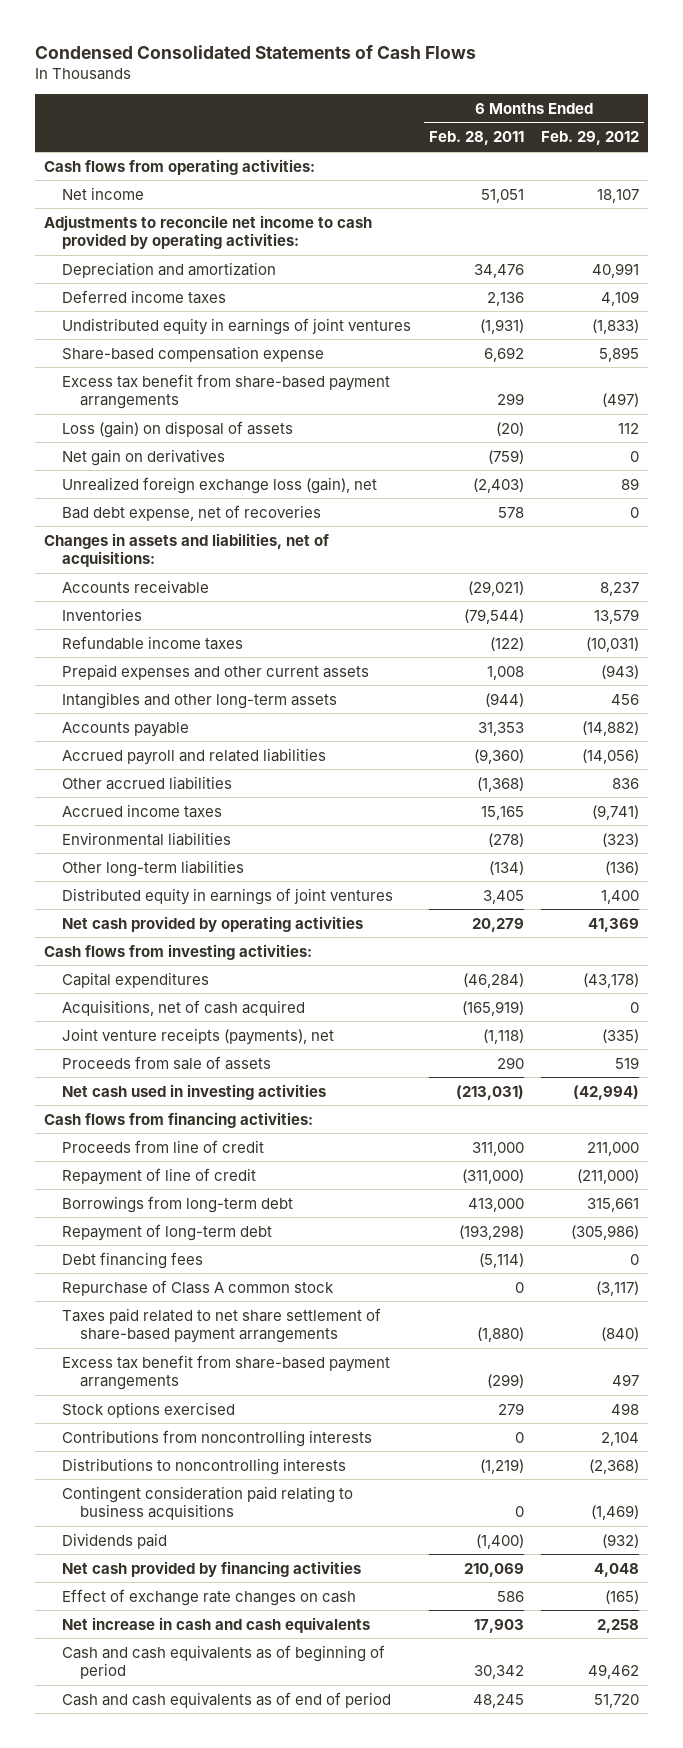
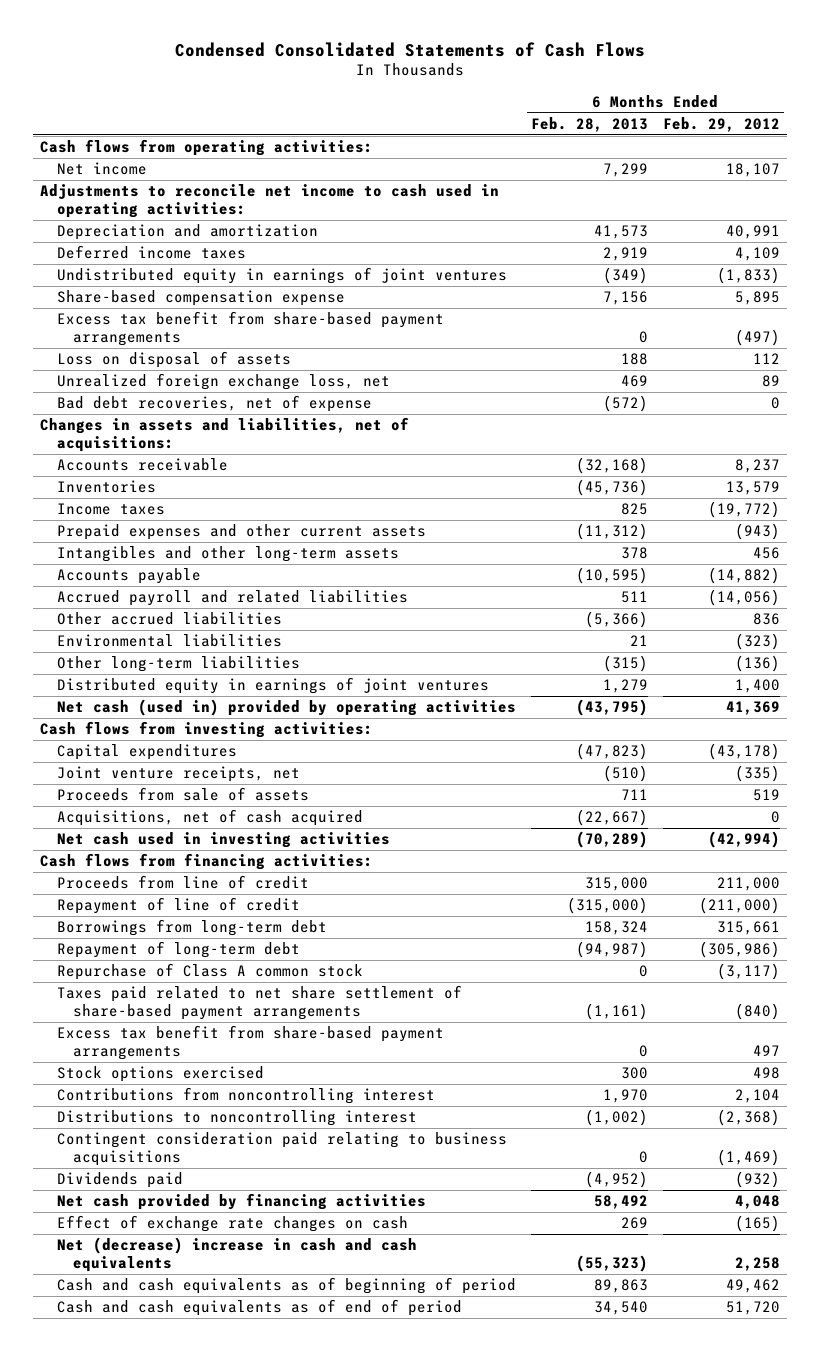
[428,131,524,146] Feb. 28, 2011 -> none
none -> [530,116,648,132] Feb. 28, 2013
[43,214,372,249] Adjustments to reconcile net income to cash provided by operating activities: -> [40,184,500,219] Adjustments to reconcile net income to cash used in operating activities:
[61,448,225,466] Net gain on derivatives -> none
[61,420,293,438] Loss (gain) on disposal of assets -> [56,351,291,369] Loss on disposal of assets
[61,476,377,494] Unrealized foreign exchange loss (gain), net -> [56,373,390,391] Unrealized foreign exchange loss, net
[61,504,321,521] Bad debt expense, net of recoveries -> [56,395,372,413] Bad debt recoveries, net of expense
[61,635,243,650] Refundable income taxes -> [56,503,165,516] Income taxes
[586,636,640,652] (10,031) -> [707,501,780,519] (19,772)
[61,803,222,818] Accrued income taxes -> none
[61,915,363,932] Net cash provided by operating activities -> [56,699,516,717] Net cash (used in) provided by operating activities
[61,1027,334,1045] Joint venture receipts (payments), net -> [56,766,300,783] Joint venture receipts, net
[61,999,305,1016] Acquisitions, net of cash acquired -> [56,809,363,827] Acquisitions, net of cash acquired
[61,1251,203,1269] Debt financing fees -> none
[61,1429,372,1447] Contributions from noncontrolling interests -> [56,1087,435,1105] Contributions from noncontrolling interest
[61,1457,346,1475] Distributions to noncontrolling interests -> [56,1110,417,1127] Distributions to noncontrolling interest
[61,1616,370,1633] Net increase in cash and cash equivalents -> [56,1237,417,1273] Net (decrease) increase in cash and cash equivalents

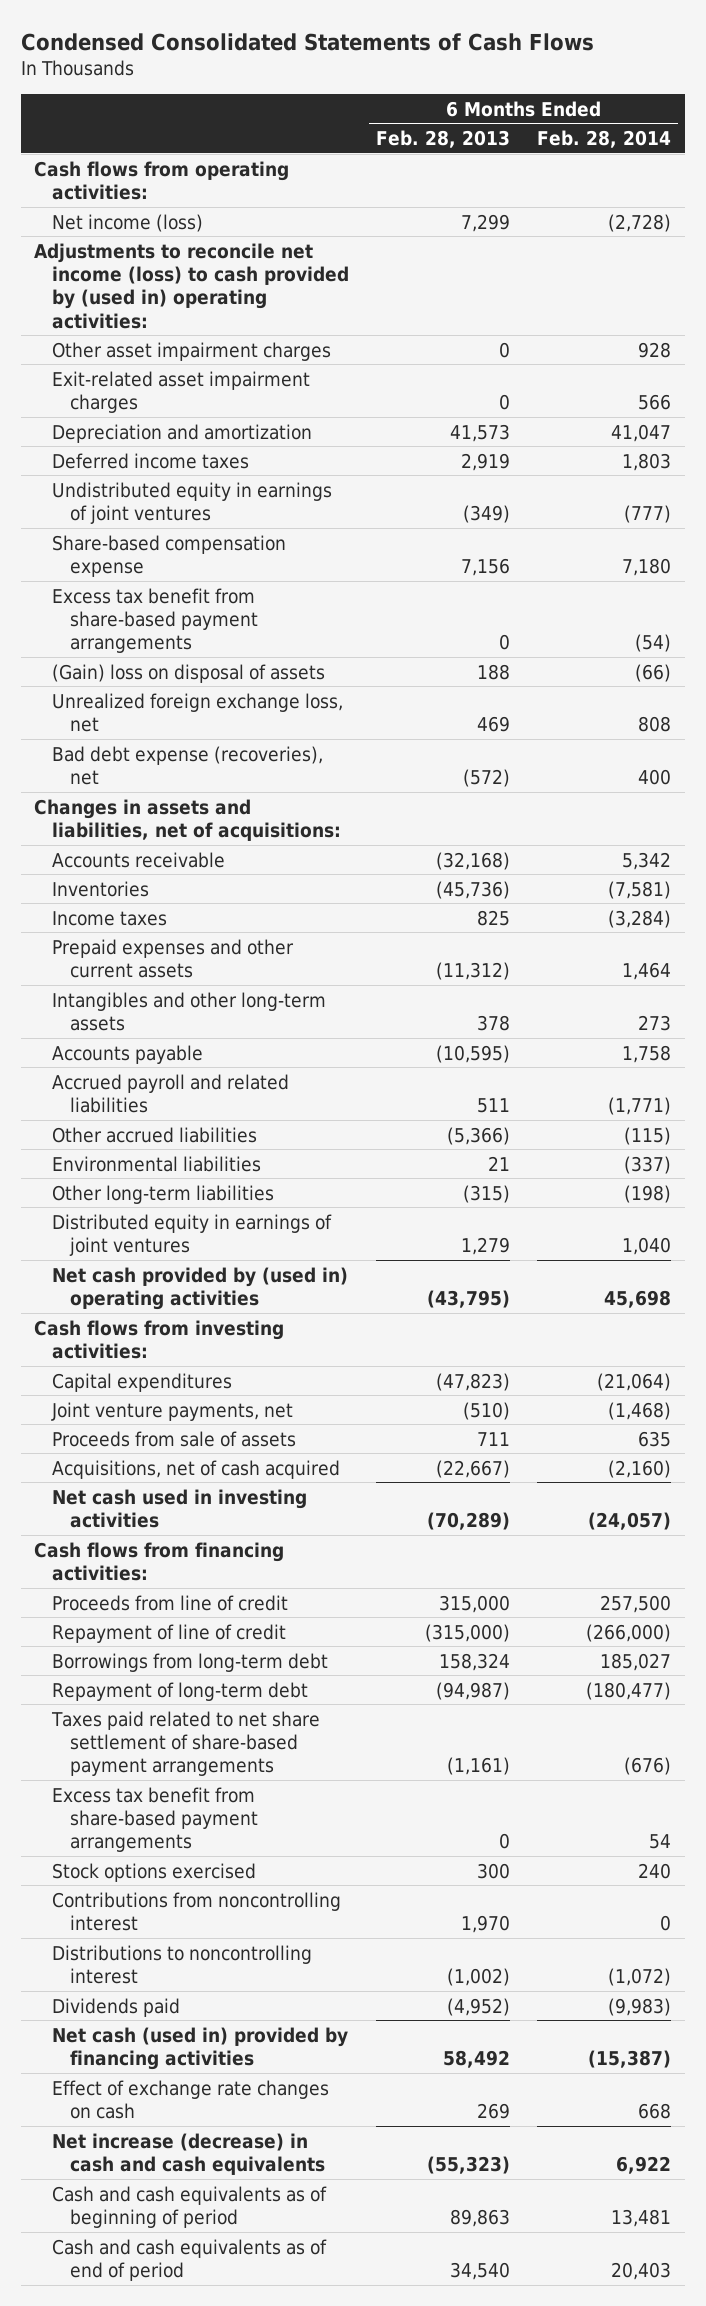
[662,116,780,132] Feb. 29, 2012 -> none
none -> [537,130,672,149] Feb. 28, 2014
[56,162,147,176] Net income -> [52,213,204,232] Net income (loss)
[40,184,500,219] Adjustments to reconcile net income to cash used in operating activities: -> [34,242,350,329] Adjustments to reconcile net income (loss) to cash provided by (used in) operating activities:
none -> [52,341,332,361] Other asset impairment charges
none -> [52,370,311,413] Exit-related asset impairment charges
[56,351,291,369] Loss on disposal of assets -> [52,663,326,683] (Gain) loss on disposal of assets
[56,395,372,413] Bad debt recoveries, net of expense -> [52,745,324,785] Bad debt expense (recoveries), net
[56,699,516,717] Net cash (used in) provided by operating activities -> [52,1266,349,1310] Net cash provided by (used in) operating activities
[56,766,300,783] Joint venture receipts, net -> [51,1401,294,1421] Joint venture payments, net
[56,963,363,981] Repurchase of Class A common stock -> none
[56,1132,507,1167] Contingent consideration paid relating to business acquisitions -> none
[56,1193,426,1211] Net cash provided by financing activities -> [52,2026,349,2070] Net cash (used in) provided by financing activities
[56,1237,417,1273] Net (decrease) increase in cash and cash equivalents -> [52,2132,325,2175] Net increase (decrease) in cash and cash equivalents

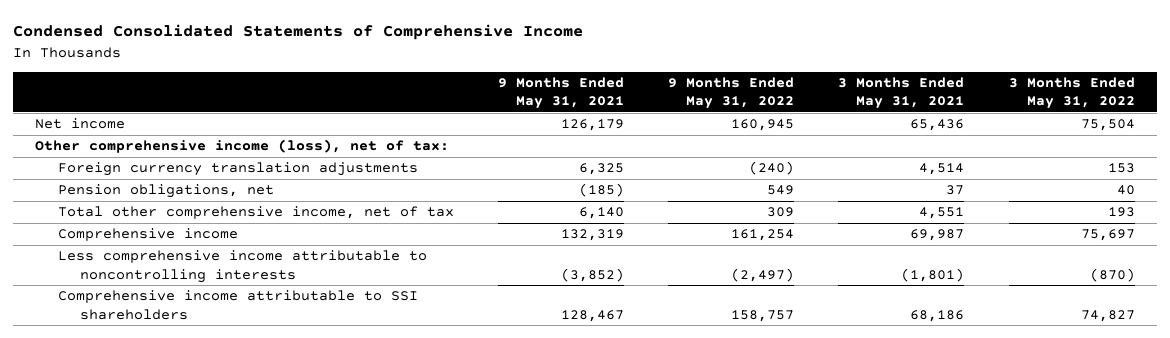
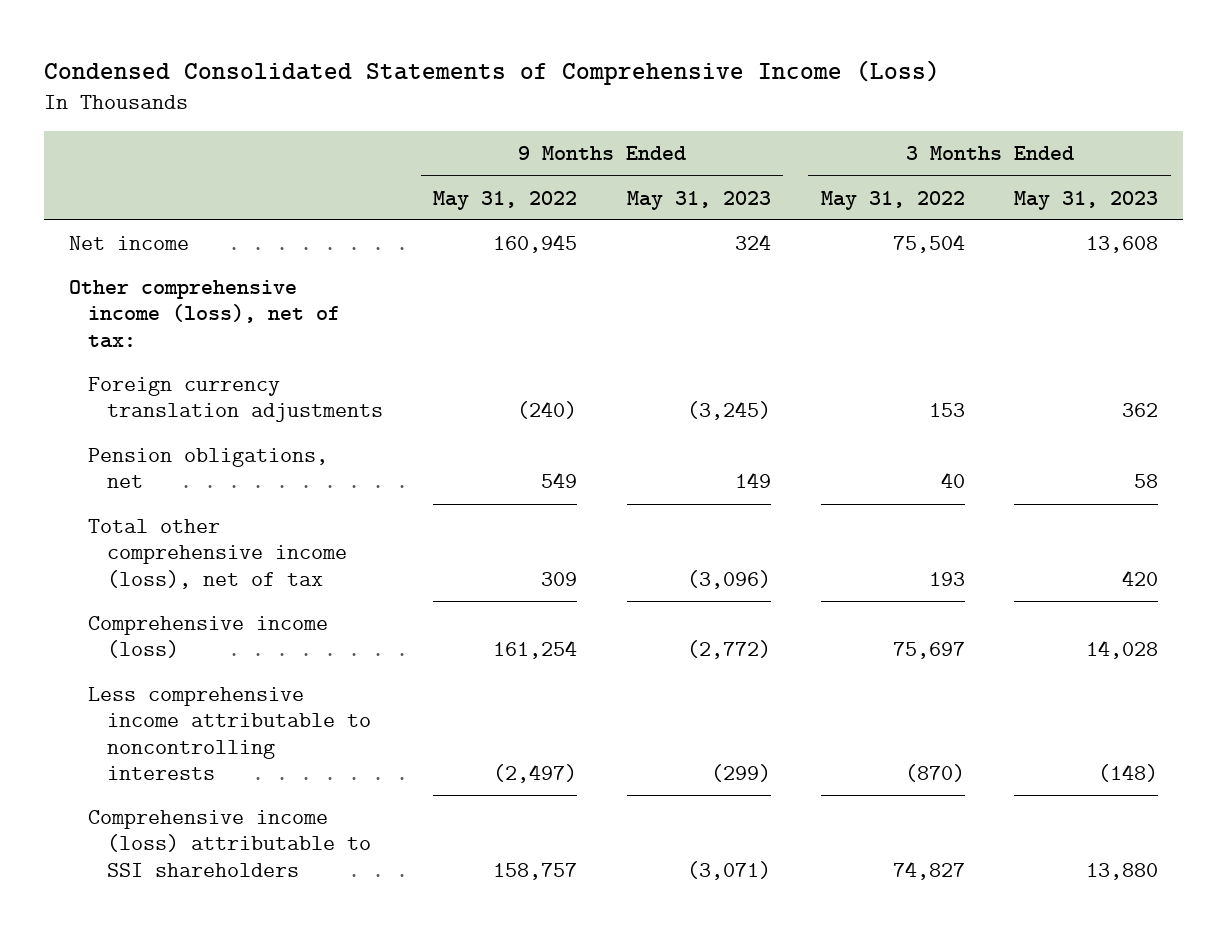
[13,24,584,41] Condensed Consolidated Statements of Comprehensive Income -> [44,59,941,85] Condensed Consolidated Statements of Comprehensive Income (Loss)
[497,77,624,110] 9 Months Ended May 31, 2021 -> none
[838,77,965,110] 3 Months Ended May 31, 2021 -> none
none -> [626,190,771,210] May 31, 2023
none -> [1014,190,1159,210] May 31, 2023
[57,206,454,220] Total other comprehensive income, net of tax -> [88,518,348,589] Total other comprehensive income (loss), net of tax
[57,228,238,242] Comprehensive income -> [88,615,329,659] Comprehensive income (loss)
[57,290,418,320] Comprehensive income attributable to SSI shareholders -> [88,809,372,877] Comprehensive income (loss) attributable to SSI shareholders

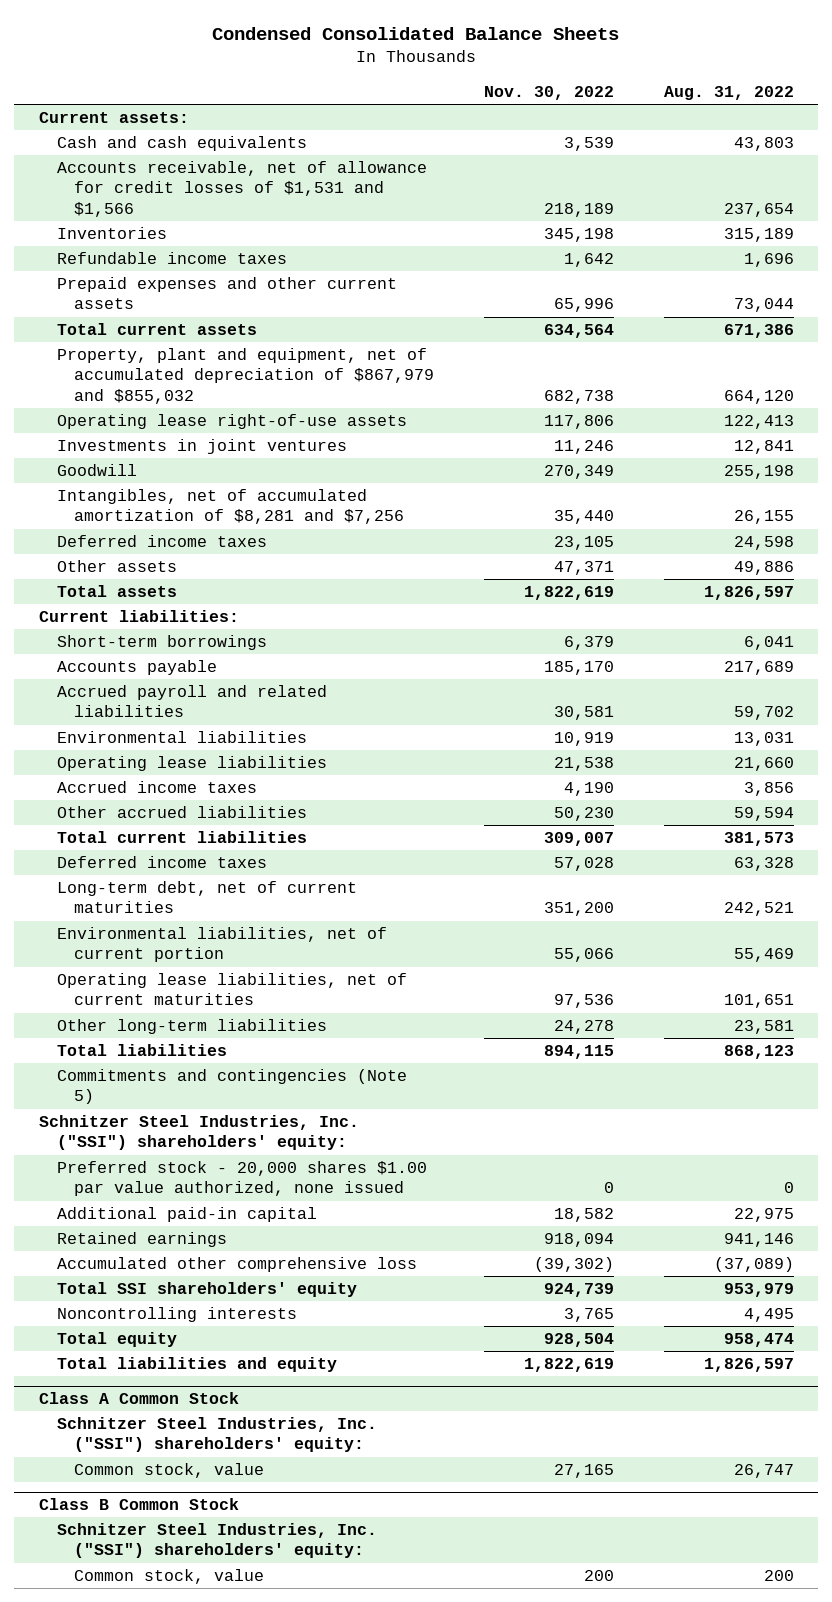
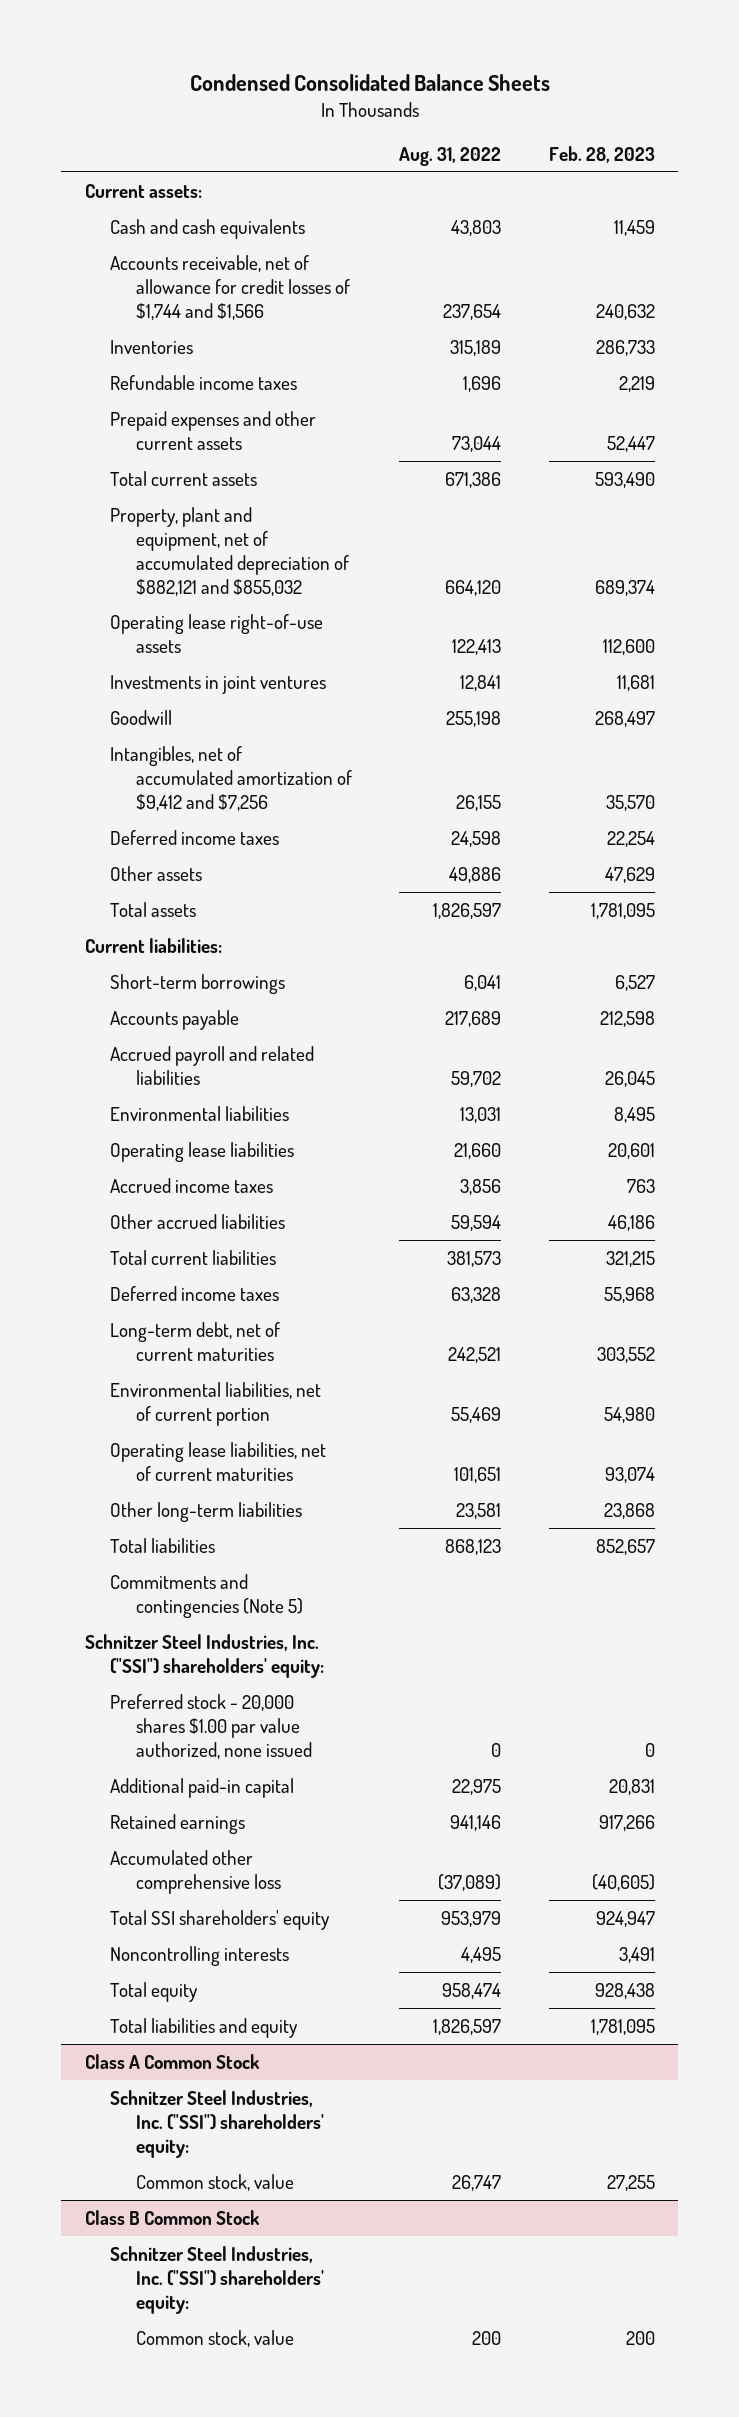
[483,86,614,101] Nov. 30, 2022 -> none
none -> [548,145,655,163] Feb. 28, 2023
[56,161,427,217] Accounts receivable, net of allowance for credit losses of $1,531 and $1,566 -> [110,254,350,320] Accounts receivable, net of allowance for credit losses of $1,744 and $1,566
[56,348,435,404] Property, plant and equipment, net of accumulated depreciation of $867,979 and $855,032 -> [110,506,349,596] Property, plant and equipment, net of accumulated depreciation of $882,121 and $855,032
[56,489,405,525] Intangibles, net of accumulated amortization of $8,281 and $7,256 -> [110,745,352,811] Intangibles, net of accumulated amortization of $9,412 and $7,256

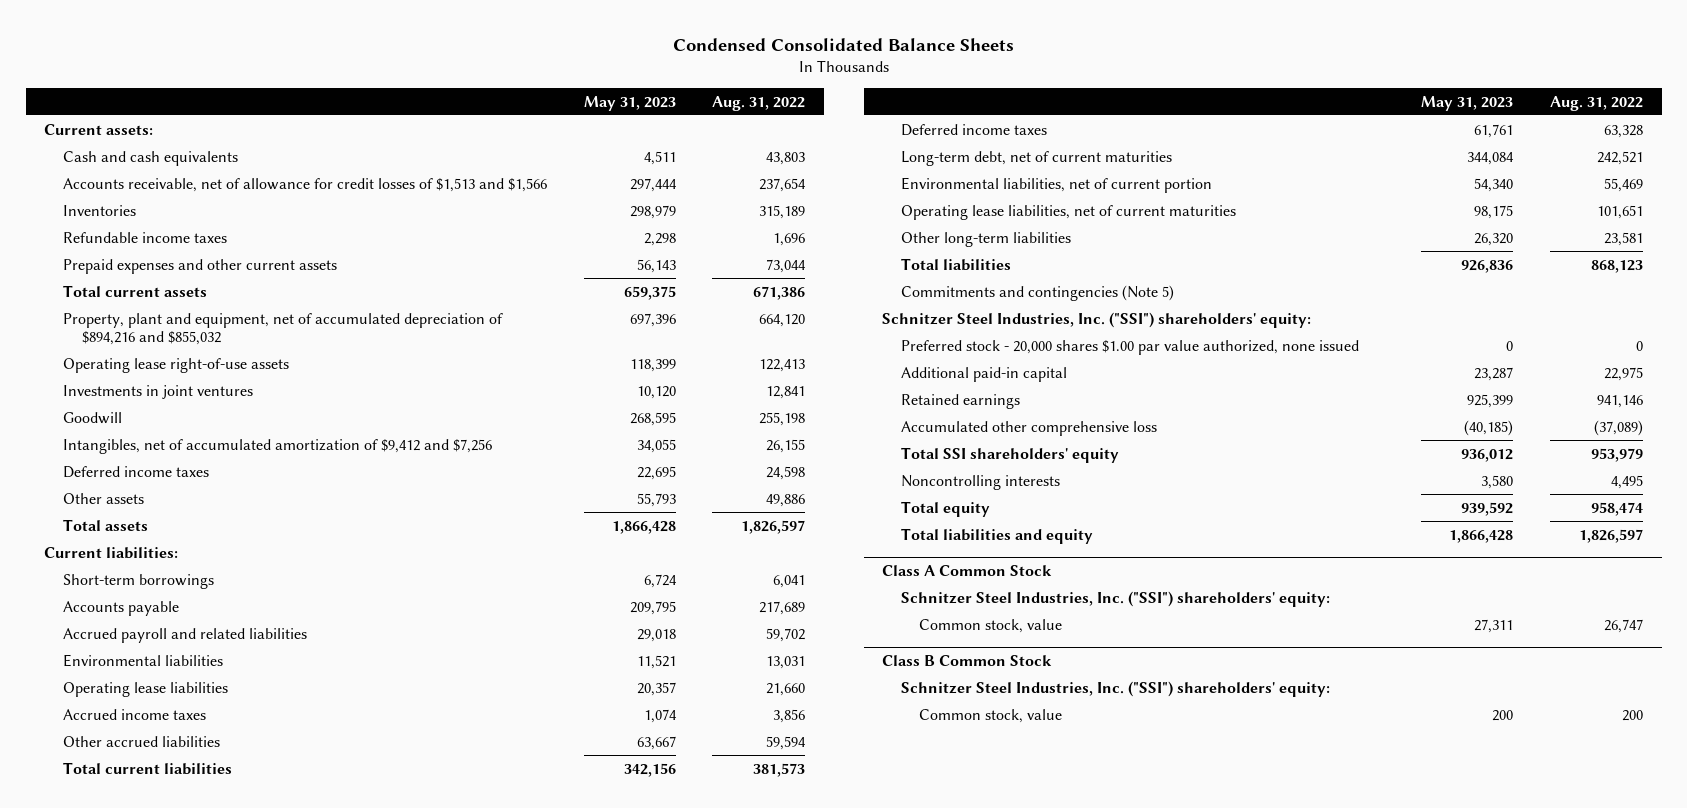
[548,145,655,163] Feb. 28, 2023 -> none
none -> [583,95,676,111] May 31, 2023
[110,254,350,320] Accounts receivable, net of allowance for credit losses of $1,744 and $1,566 -> [62,177,547,192] Accounts receivable, net of allowance for credit losses of $1,513 and $1,566
[110,506,349,596] Property, plant and equipment, net of accumulated depreciation of $882,121 and $855,032 -> [62,312,503,346] Property, plant and equipment, net of accumulated depreciation of $894,216 and $855,032

